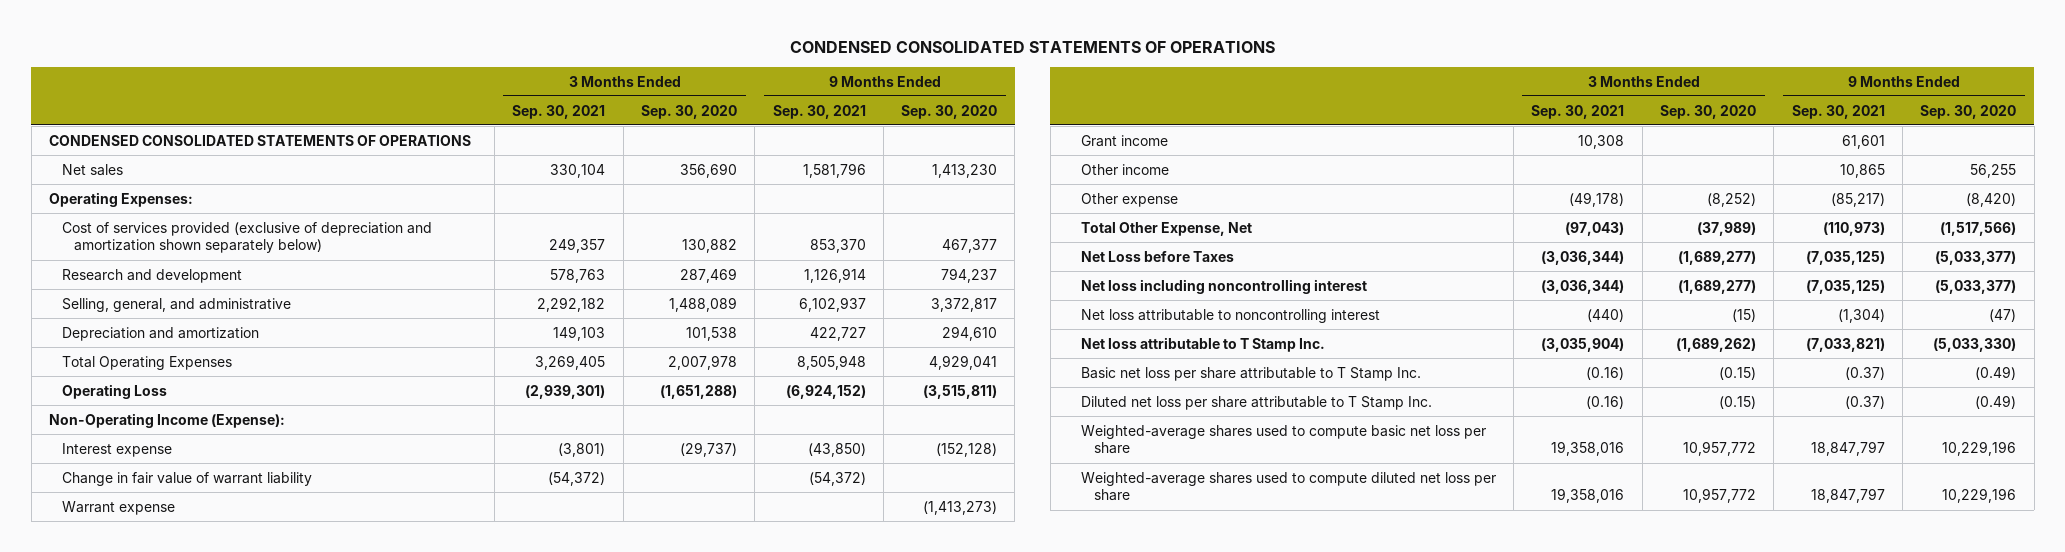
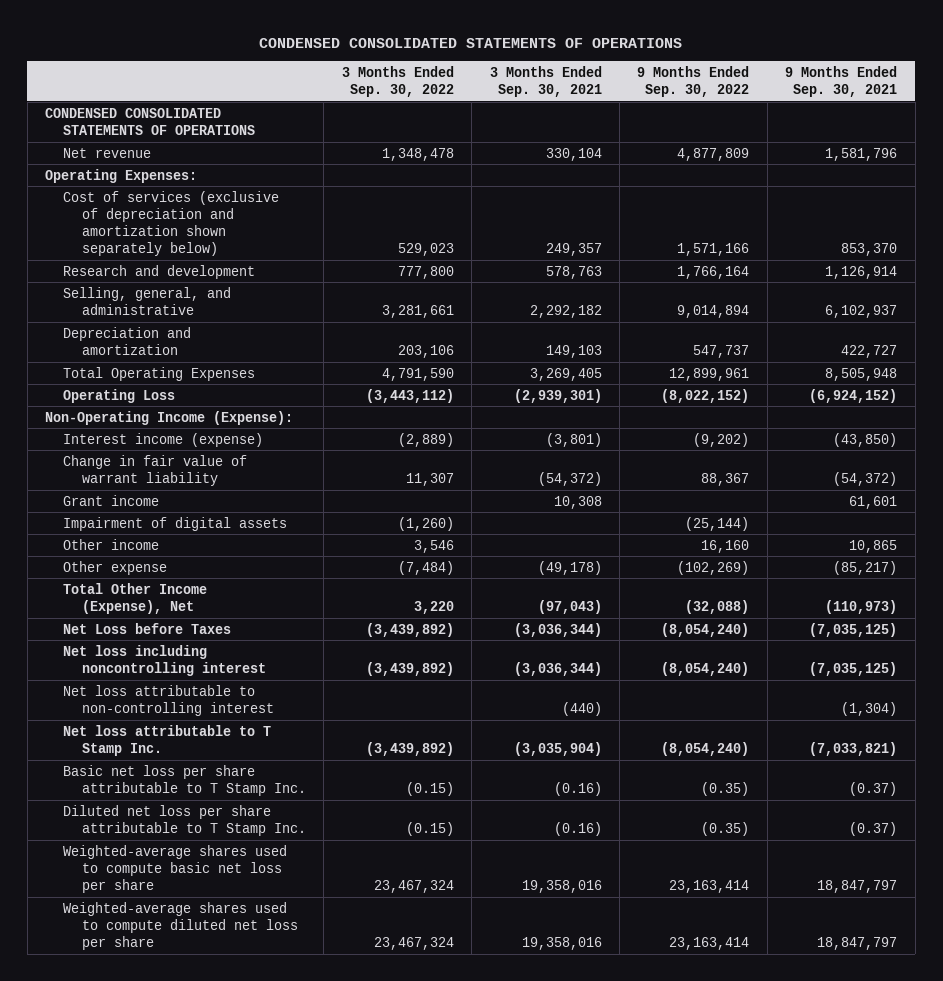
[640,104,737,119] Sep. 30, 2020 -> none
[901,104,998,119] Sep. 30, 2020 -> none
none -> [341,65,454,97] 3 Months Ended Sep. 30, 2022
none -> [637,65,750,97] 9 Months Ended Sep. 30, 2022
[61,163,123,176] Net sales -> [63,147,152,158] Net revenue
[61,221,432,254] Cost of services provided (exclusive of depreciation and amortization shown separately below) -> [63,190,280,256] Cost of services (exclusive of depreciation and amortization shown separately below)
[61,442,172,457] Interest expense -> [63,432,264,447] Interest income (expense)
[61,500,175,515] Warrant expense -> none
none -> [63,516,288,531] Impairment of digital assets
[1080,221,1252,236] Total Other Expense, Net -> [63,582,208,614] Total Other Income (Expense), Net
[1080,308,1380,323] Net loss attributable to noncontrolling interest -> [63,684,274,716] Net loss attributable to non-controlling interest

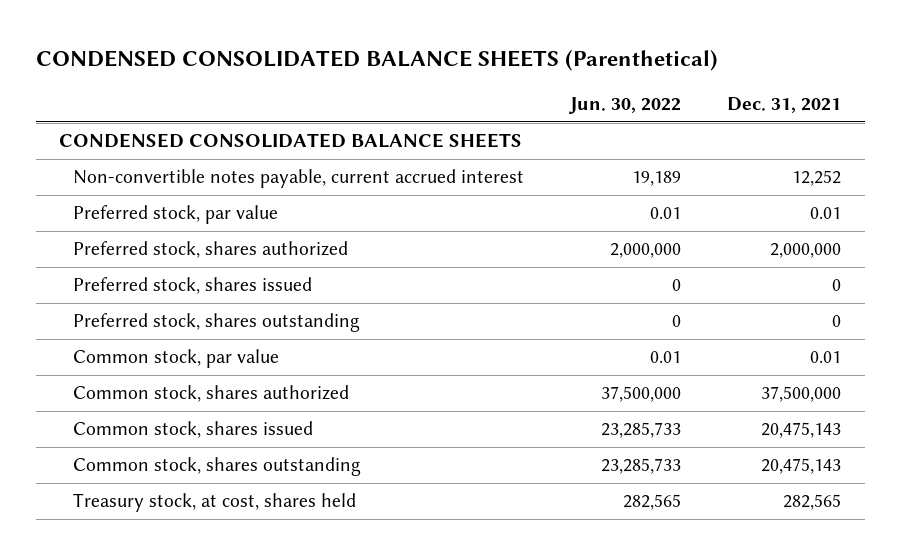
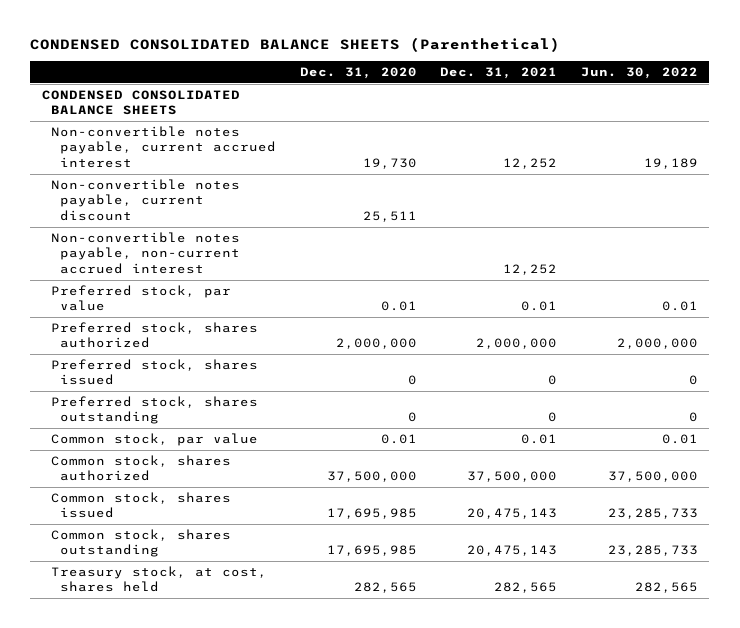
none -> [299,66,417,79] Dec. 31, 2020
none -> [51,179,241,221] Non-convertible notes payable, current discount
none -> [51,232,241,274] Non-convertible notes payable, non-current accrued interest

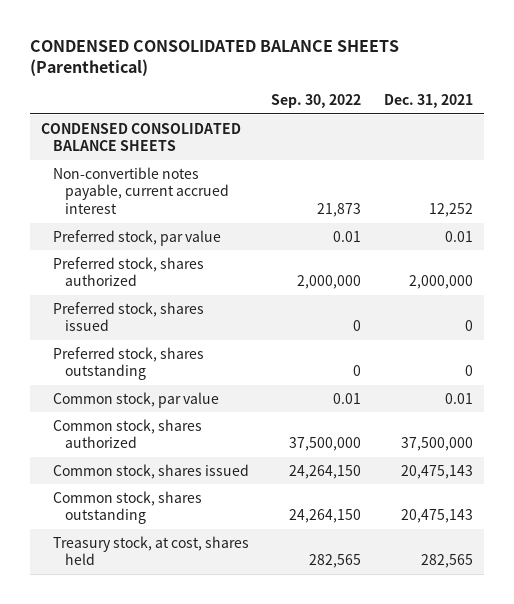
[299,66,417,79] Dec. 31, 2020 -> none
[580,66,698,79] Jun. 30, 2022 -> none
none -> [271,94,362,109] Sep. 30, 2022
[51,179,241,221] Non-convertible notes payable, current discount -> none
[51,232,241,274] Non-convertible notes payable, non-current accrued interest -> none

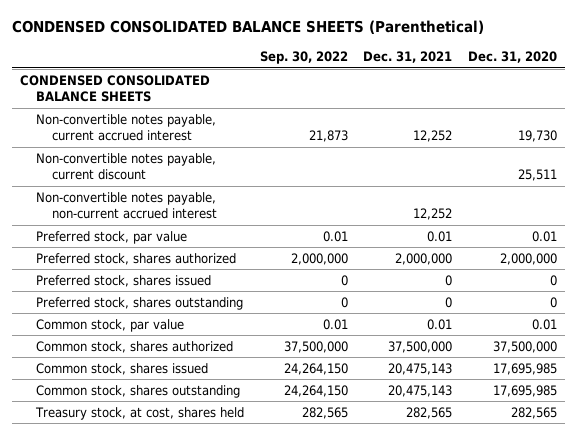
none -> [468,51,558,64] Dec. 31, 2020
none -> [35,152,216,181] Non-convertible notes payable, current discount
none -> [35,191,217,220] Non-convertible notes payable, non-current accrued interest

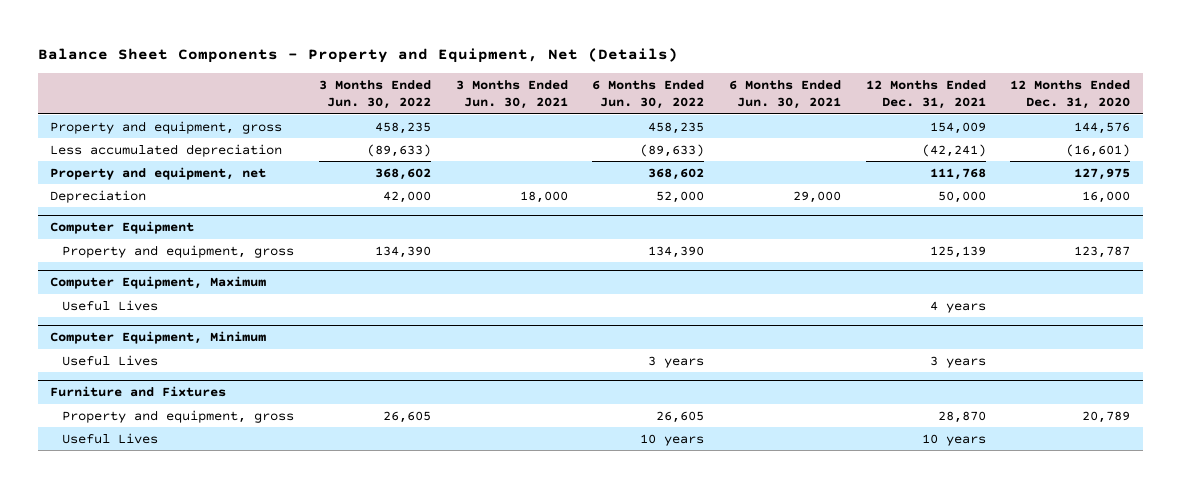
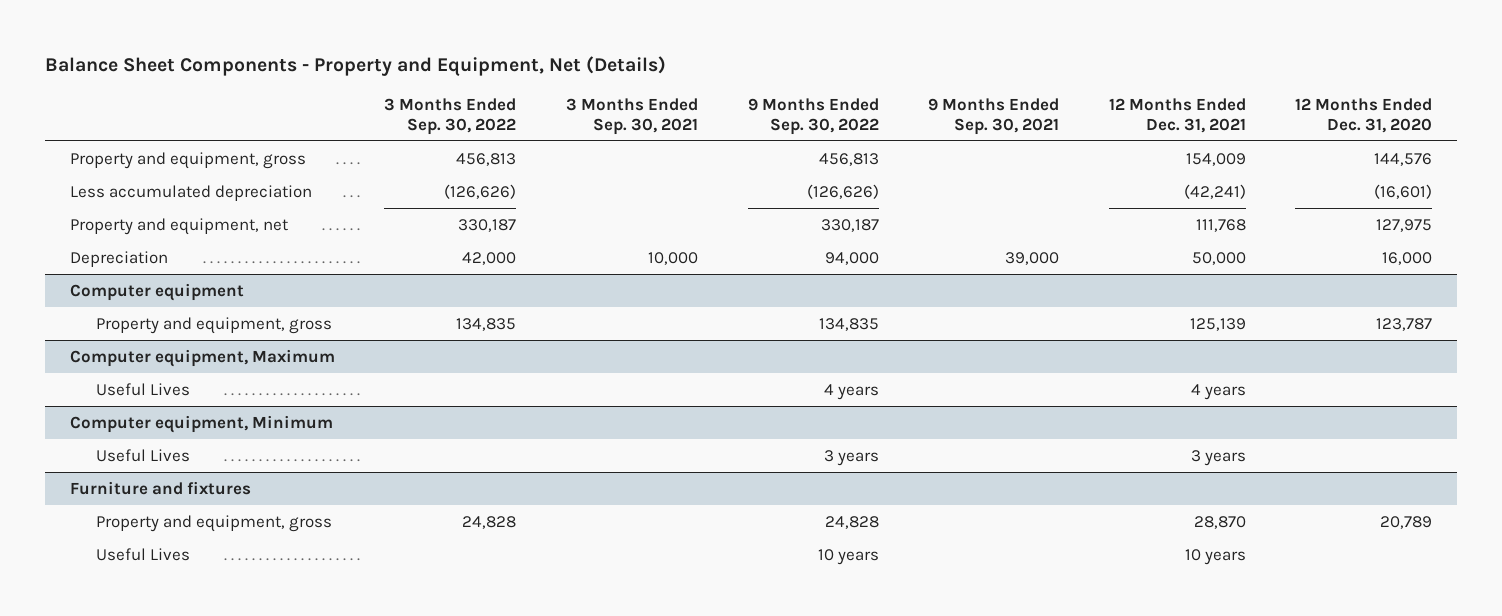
[319,79,432,110] 3 Months Ended Jun. 30, 2022 -> none
[455,79,568,110] 3 Months Ended Jun. 30, 2021 -> none
[592,79,705,110] 6 Months Ended Jun. 30, 2022 -> none
[729,79,842,110] 6 Months Ended Jun. 30, 2021 -> none
none -> [384,97,517,135] 3 Months Ended Sep. 30, 2022
none -> [565,97,698,135] 3 Months Ended Sep. 30, 2021
none -> [747,97,879,135] 9 Months Ended Sep. 30, 2022
none -> [928,97,1060,135] 9 Months Ended Sep. 30, 2021
[49,221,194,235] Computer Equipment -> [69,282,244,301] Computer equipment
[49,276,266,290] Computer Equipment, Maximum -> [69,348,335,367] Computer equipment, Maximum
[49,331,266,345] Computer Equipment, Minimum -> [69,414,333,433] Computer equipment, Minimum
[49,386,226,398] Furniture and Fixtures -> [69,480,251,495] Furniture and fixtures

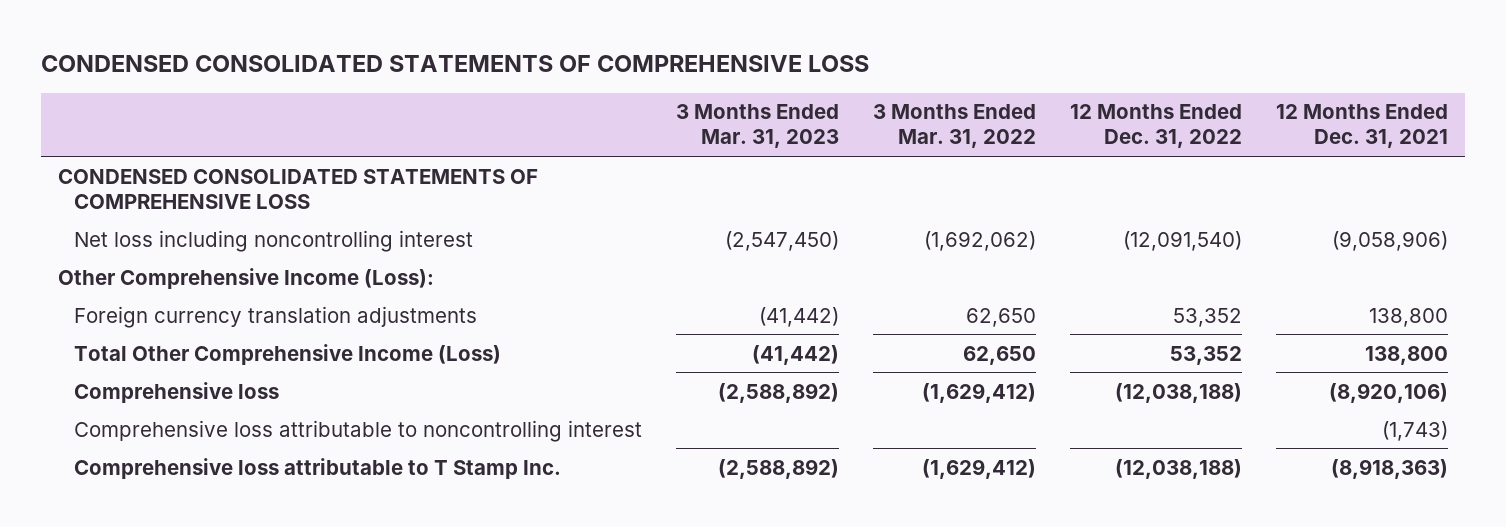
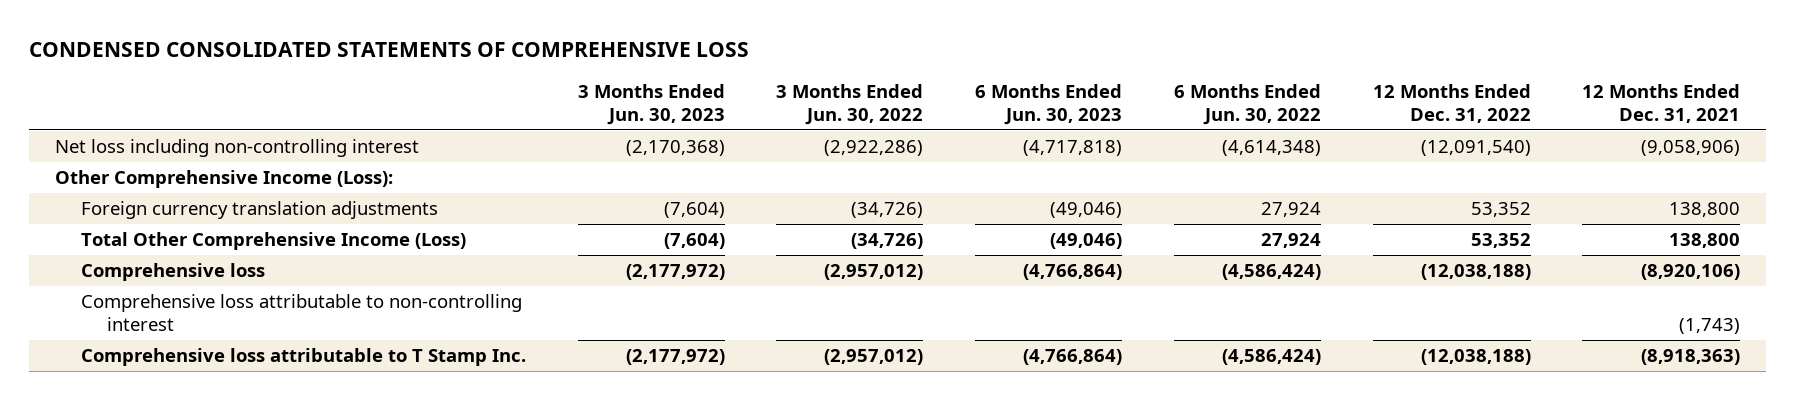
[676,104,840,149] 3 Months Ended Mar. 31, 2023 -> none
[873,104,1037,149] 3 Months Ended Mar. 31, 2022 -> none
none -> [577,83,725,125] 3 Months Ended Jun. 30, 2023
none -> [776,83,924,125] 3 Months Ended Jun. 30, 2022
none -> [975,83,1123,125] 6 Months Ended Jun. 30, 2023
none -> [1173,83,1321,125] 6 Months Ended Jun. 30, 2022
[57,168,538,209] CONDENSED CONSOLIDATED STATEMENTS OF COMPREHENSIVE LOSS -> none
[74,229,474,252] Net loss including noncontrolling interest -> [54,139,419,158] Net loss including non-controlling interest
[74,419,643,442] Comprehensive loss attributable to noncontrolling interest -> [80,294,522,332] Comprehensive loss attributable to non-controlling interest

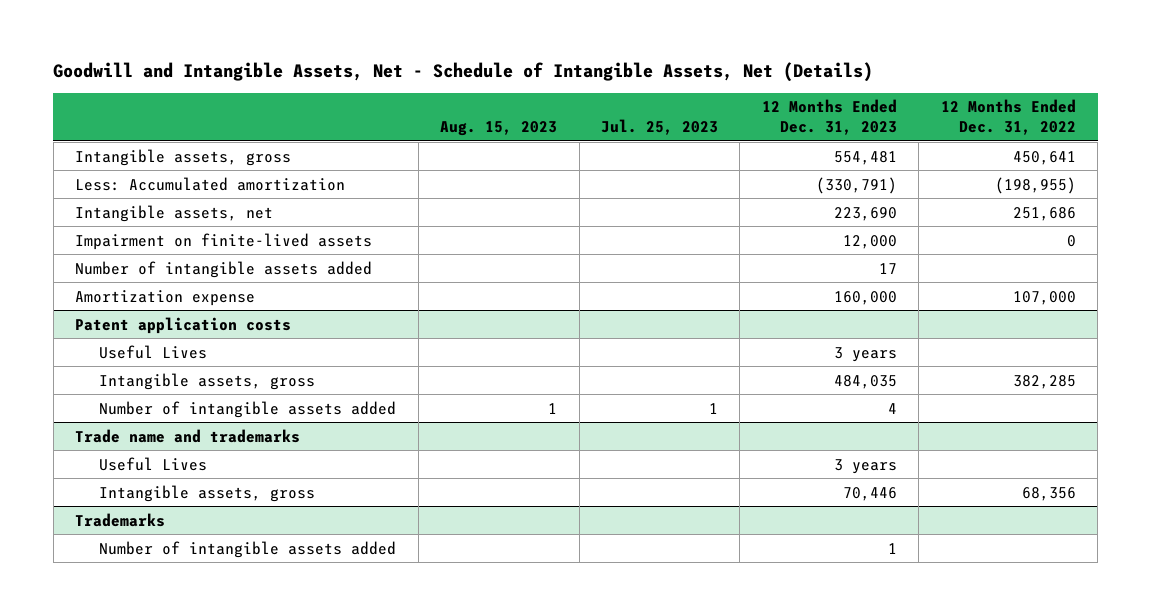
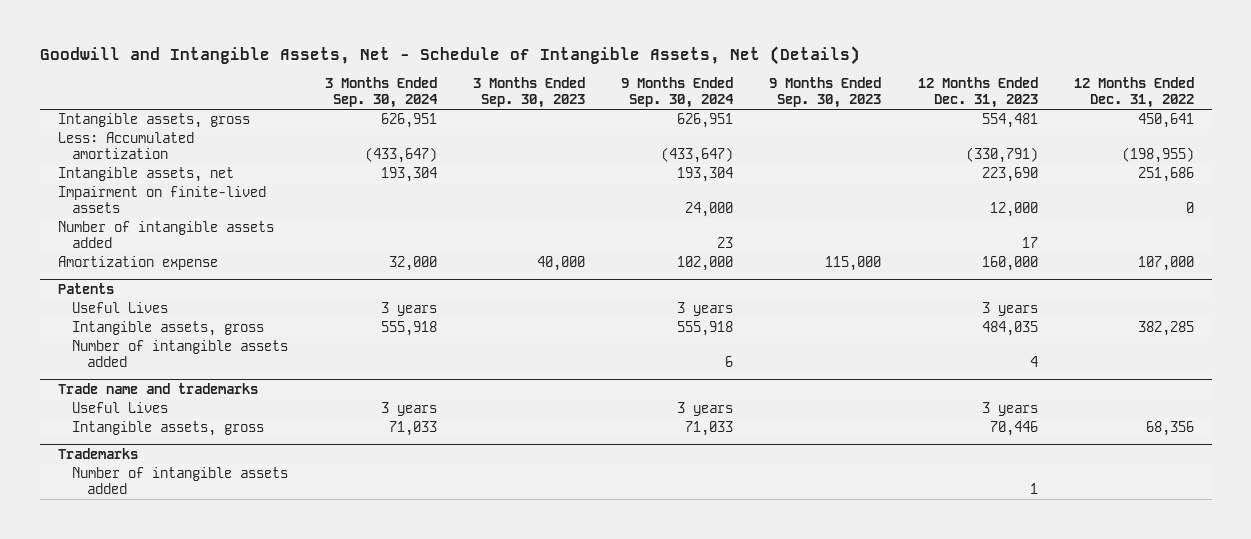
[440,121,558,137] Aug. 15, 2023 -> none
[601,119,719,136] Jul. 25, 2023 -> none
none -> [324,77,438,109] 3 Months Ended Sep. 30, 2024
none -> [472,77,585,109] 3 Months Ended Sep. 30, 2023
none -> [621,77,735,109] 9 Months Ended Sep. 30, 2024
none -> [769,77,882,109] 9 Months Ended Sep. 30, 2023
[75,316,292,334] Patent application costs -> [57,283,114,295] Patents

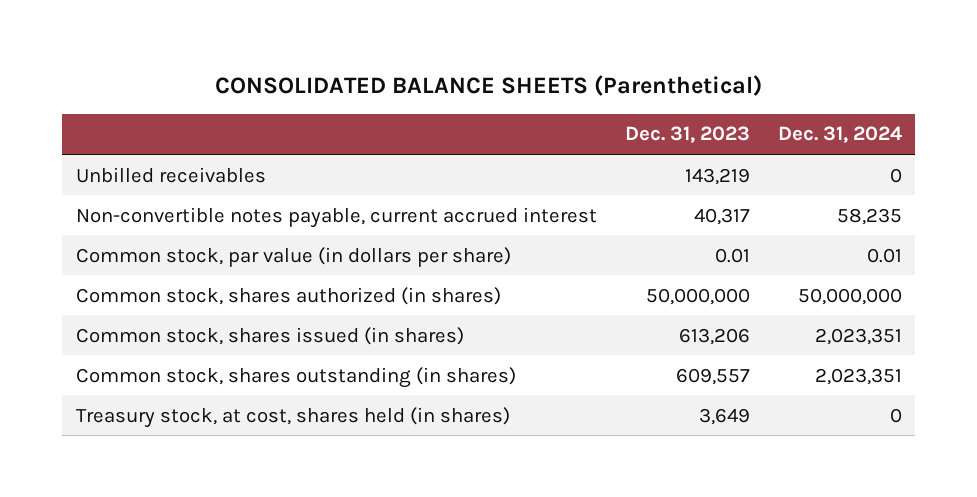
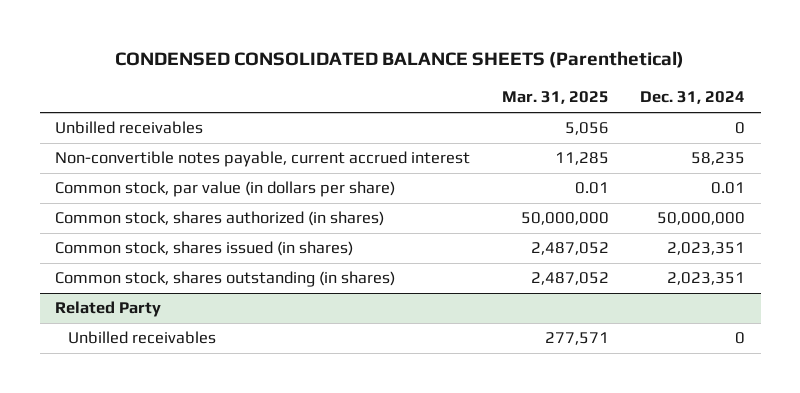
[214,75,762,97] CONSOLIDATED BALANCE SHEETS (Parenthetical) -> [115,51,685,69] CONDENSED CONSOLIDATED BALANCE SHEETS (Parenthetical)
[624,126,750,144] Dec. 31, 2023 -> none
none -> [501,91,609,105] Mar. 31, 2025
[75,406,510,428] Treasury stock, at cost, shares held (in shares) -> none
none -> [55,301,162,318] Related Party
none -> [68,331,217,345] Unbilled receivables

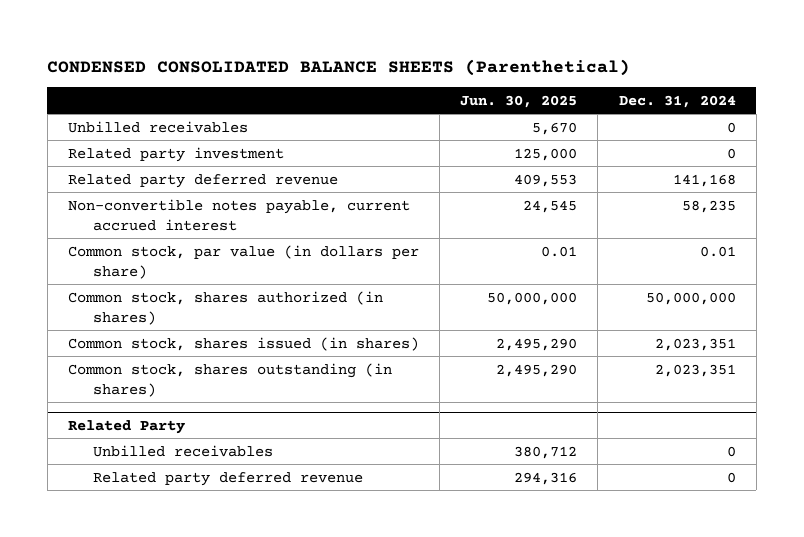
[501,91,609,105] Mar. 31, 2025 -> none
none -> [460,94,578,108] Jun. 30, 2025
none -> [68,146,285,162] Related party investment
none -> [68,173,339,188] Related party deferred revenue
none -> [92,471,363,486] Related party deferred revenue

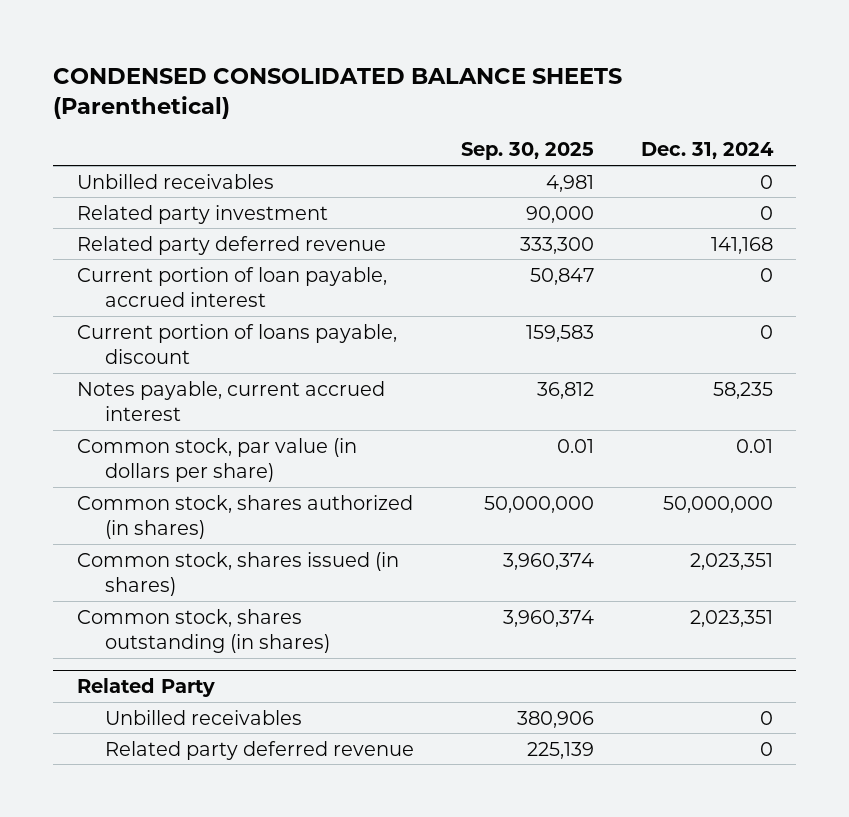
[460,94,578,108] Jun. 30, 2025 -> none
none -> [460,142,594,161] Sep. 30, 2025
none -> [76,266,387,308] Current portion of loan payable, accrued interest
none -> [76,323,397,365] Current portion of loans payable, discount
[68,198,411,231] Non-convertible notes payable, current accrued interest -> [76,380,385,422] Notes payable, current accrued interest

